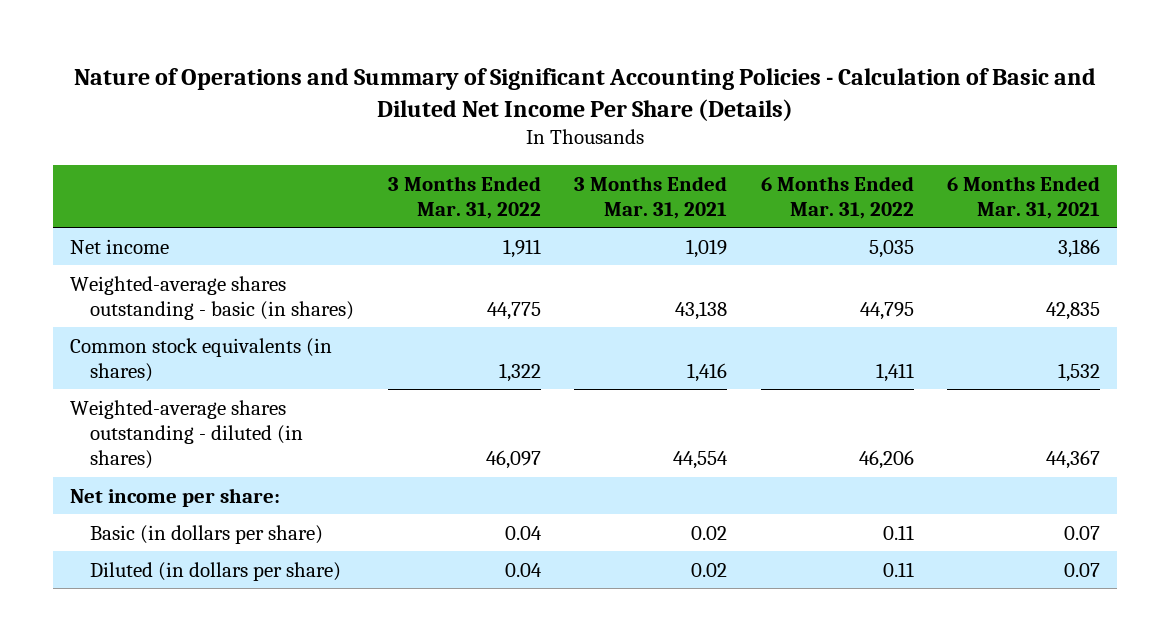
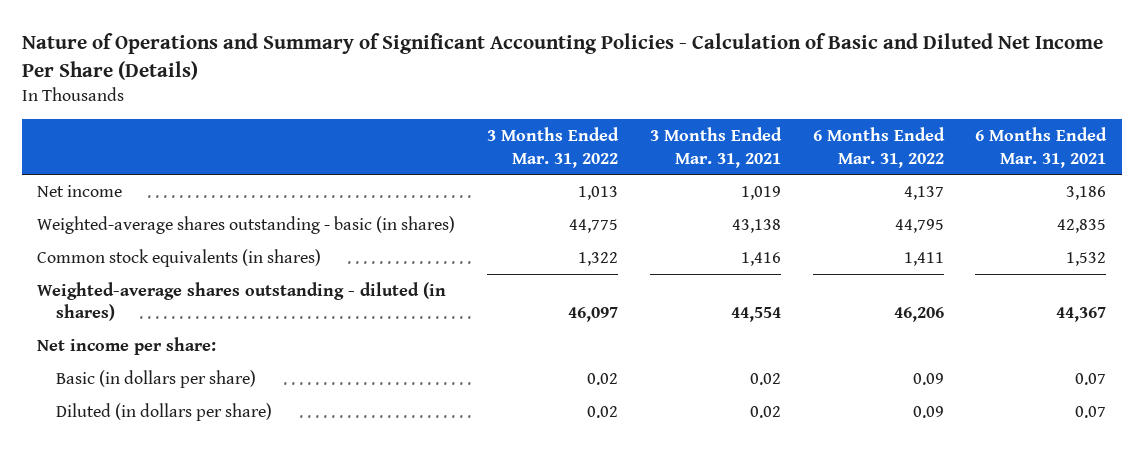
[502,238,541,258] 1,911 -> [578,185,619,200] 1,013
[868,239,914,258] 5,035 -> [903,185,944,200] 4,137
[504,525,542,540] 0.04 -> [587,372,619,385] 0.02
[882,524,914,540] 0.11 -> [912,372,944,385] 0.09
[504,562,542,577] 0.04 -> [587,405,619,418] 0.02
[882,561,914,577] 0.11 -> [912,405,944,418] 0.09

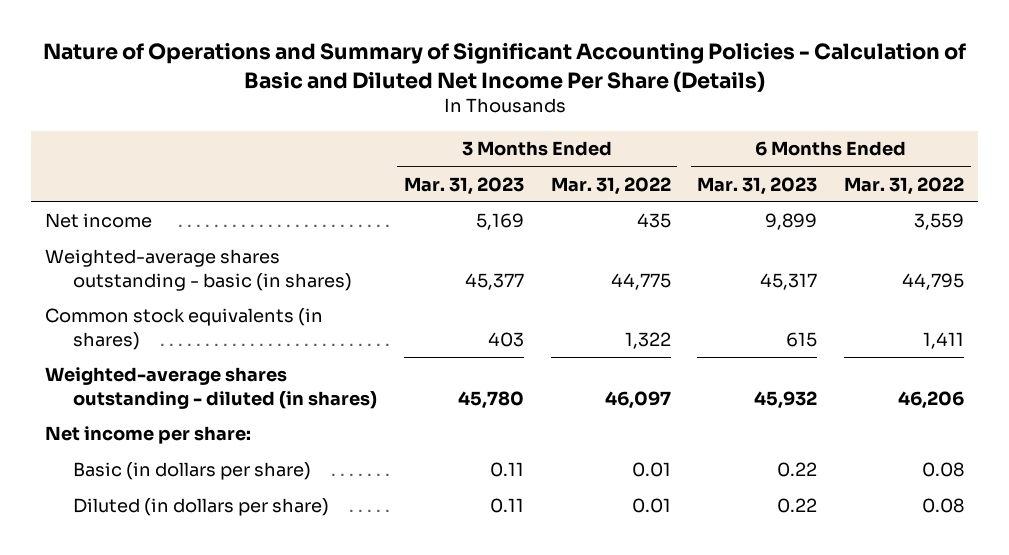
[649,127,782,168] 3 Months Ended Mar. 31, 2021 -> none
[975,127,1108,168] 6 Months Ended Mar. 31, 2021 -> none
none -> [403,176,524,195] Mar. 31, 2023
none -> [697,176,818,195] Mar. 31, 2023
[578,185,619,200] 1,013 -> [636,213,671,229] 435
[903,185,944,200] 4,137 -> [914,213,965,231] 3,559
[587,372,619,385] 0.02 -> [631,462,671,478] 0.01
[912,372,944,385] 0.09 -> [922,462,965,478] 0.08
[587,405,619,418] 0.02 -> [631,498,671,514] 0.01
[912,405,944,418] 0.09 -> [922,498,965,514] 0.08

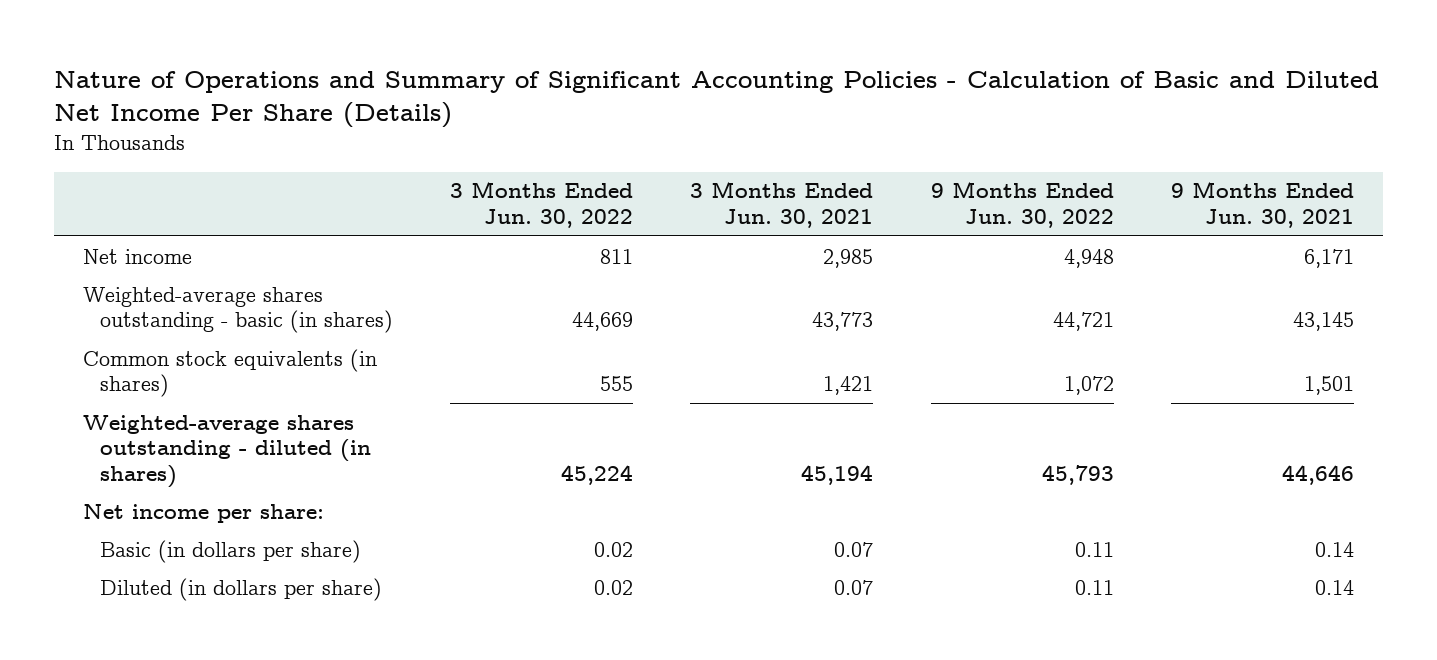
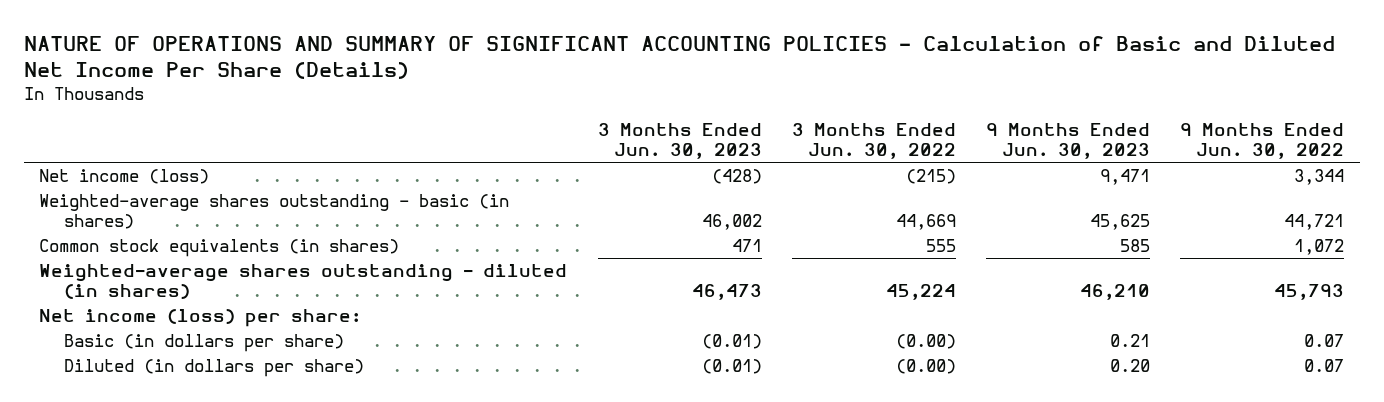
[54,70,1380,129] Nature of Operations and Summary of Significant Accounting Policies - Calculation of Basic and Diluted Net Income Per Share (Details) -> [24,35,1336,80] NATURE OF OPERATIONS AND SUMMARY OF SIGNIFICANT ACCOUNTING POLICIES - Calculation of Basic and Diluted Net Income Per Share (Details)
[690,181,874,229] 3 Months Ended Jun. 30, 2021 -> none
[1171,181,1355,229] 9 Months Ended Jun. 30, 2021 -> none
none -> [597,123,762,160] 3 Months Ended Jun. 30, 2023
none -> [986,123,1151,160] 9 Months Ended Jun. 30, 2023
[82,248,192,264] Net income -> [39,169,210,185] Net income (loss)
[599,248,633,264] 811 -> [905,169,956,185] (215)
[1063,248,1114,268] 4,948 -> [1294,169,1345,186] 3,344
[82,503,324,523] Net income per share: -> [39,309,362,328] Net income (loss) per share:
[593,541,633,557] 0.02 -> [895,334,956,350] (0.00)
[1074,541,1114,557] 0.11 -> [1304,334,1345,348] 0.07
[593,579,633,595] 0.02 -> [895,359,956,375] (0.00)
[1074,579,1114,595] 0.11 -> [1304,359,1345,373] 0.07

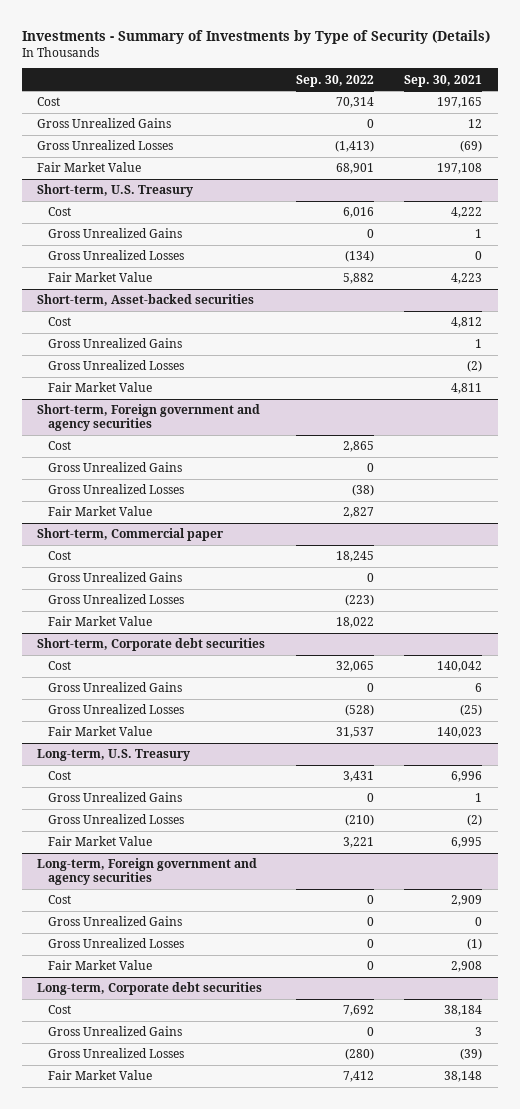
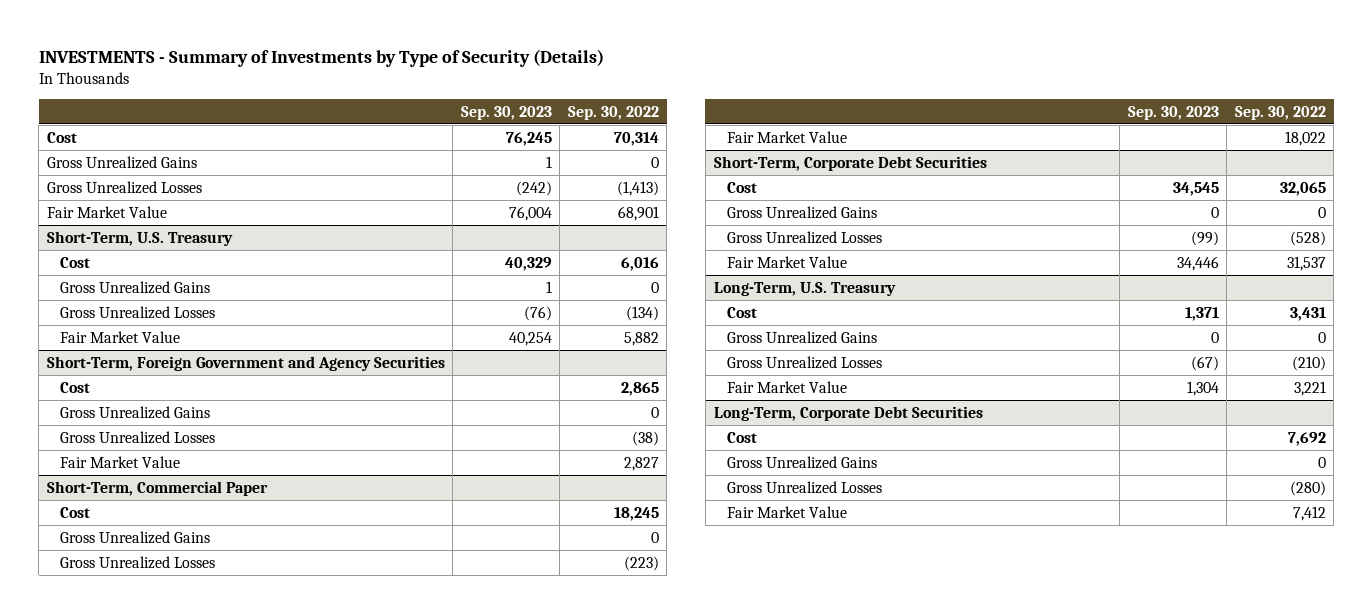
[22,29,491,44] Investments - Summary of Investments by Type of Security (Details) -> [38,48,604,67] INVESTMENTS - Summary of Investments by Type of Security (Details)
[404,74,483,87] Sep. 30, 2021 -> none
none -> [460,105,552,120] Sep. 30, 2023
[37,184,194,198] Short-term, U.S. Treasury -> [46,230,233,246] Short-Term, U.S. Treasury
[37,294,255,307] Short-term, Asset-backed securities -> none
[48,317,72,327] Cost -> none
[48,338,183,349] Gross Unrealized Gains -> none
[48,360,185,371] Gross Unrealized Losses -> none
[48,382,153,393] Fair Market Value -> none
[37,404,261,432] Short-term, Foreign government and agency securities -> [46,355,445,371] Short-Term, Foreign Government and Agency Securities
[37,528,225,542] Short-term, Commercial paper -> [46,480,268,496] Short-Term, Commercial Paper
[37,638,266,652] Short-term, Corporate debt securities -> [713,155,987,171] Short-Term, Corporate Debt Securities
[37,749,191,762] Long-term, U.S. Treasury -> [713,281,896,296] Long-Term, U.S. Treasury
[37,858,258,886] Long-term, Foreign government and agency securities -> none
[48,895,72,905] Cost -> none
[48,916,183,927] Gross Unrealized Gains -> none
[48,938,185,949] Gross Unrealized Losses -> none
[48,960,153,971] Fair Market Value -> none
[37,982,263,996] Long-term, Corporate debt securities -> [713,405,983,421] Long-Term, Corporate Debt Securities

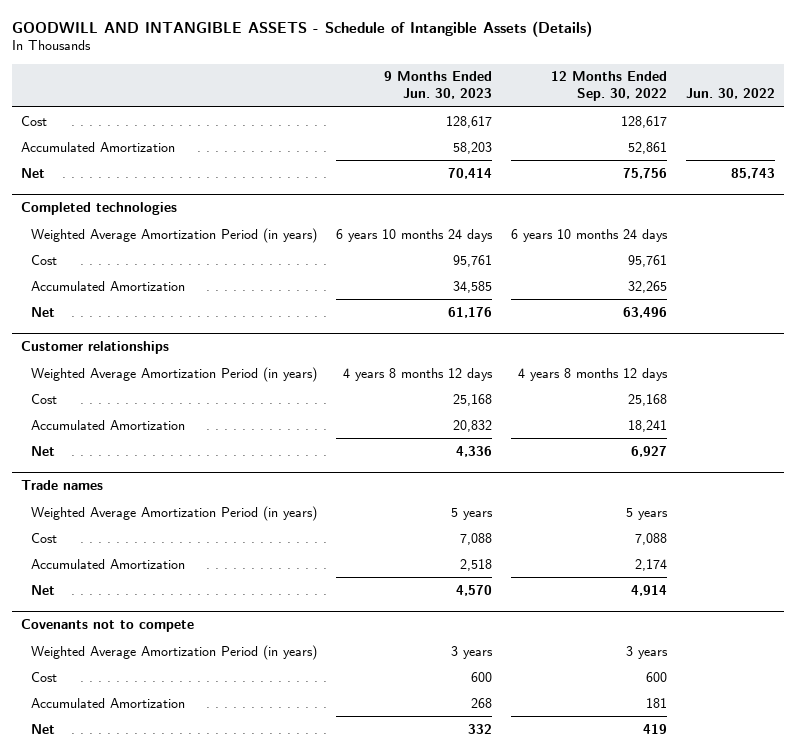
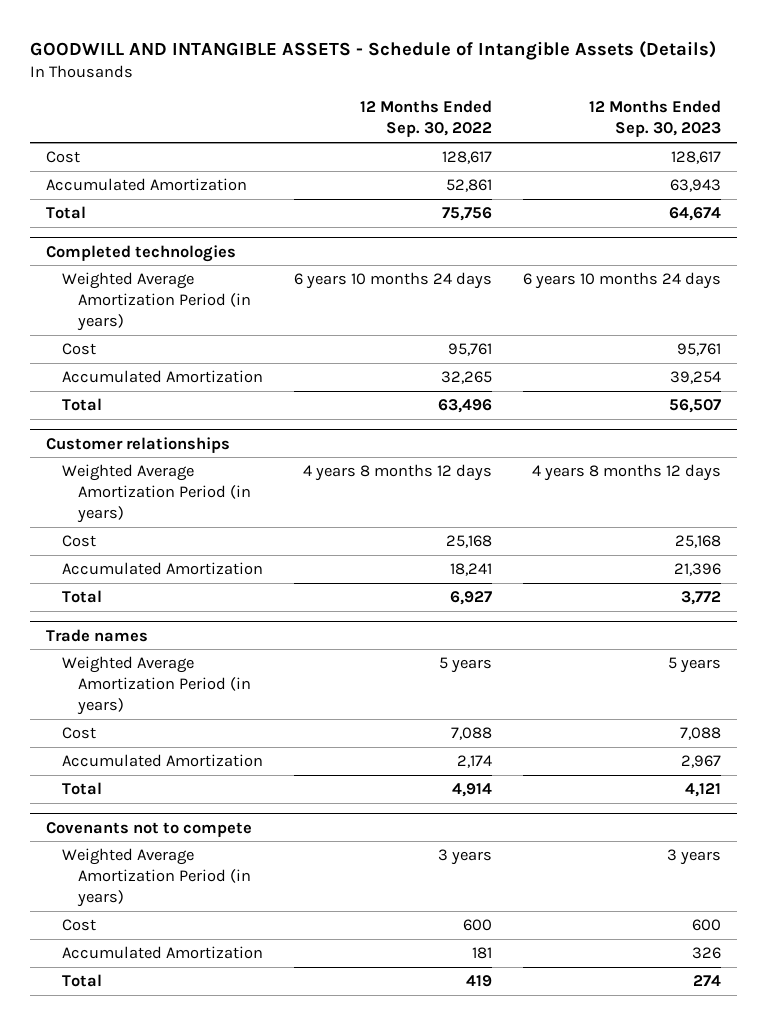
[384,71,493,100] 9 Months Ended Jun. 30, 2023 -> none
[685,88,775,100] Jun. 30, 2022 -> none
none -> [589,100,722,138] 12 Months Ended Sep. 30, 2023
[21,167,46,178] Net -> [45,206,86,220] Total
[31,306,56,317] Net -> [61,398,102,412] Total
[31,445,56,456] Net -> [61,590,102,604] Total
[31,584,56,595] Net -> [61,782,102,796] Total
[31,723,56,734] Net -> [61,974,102,988] Total

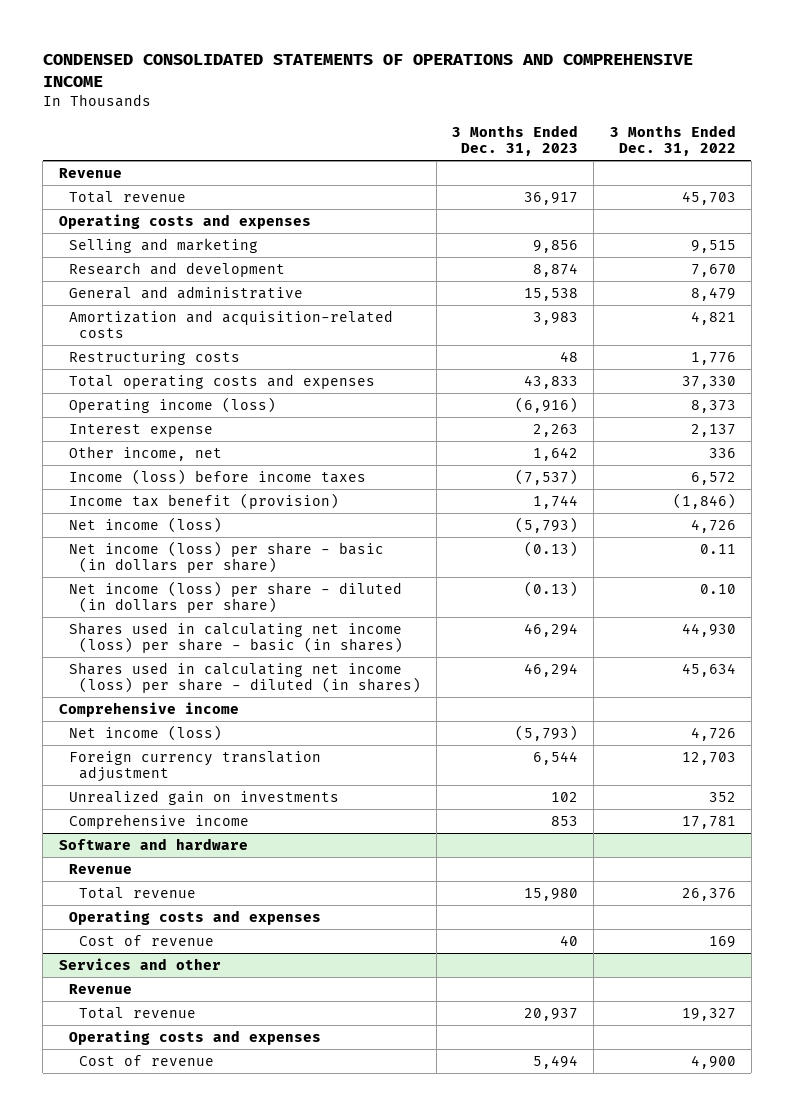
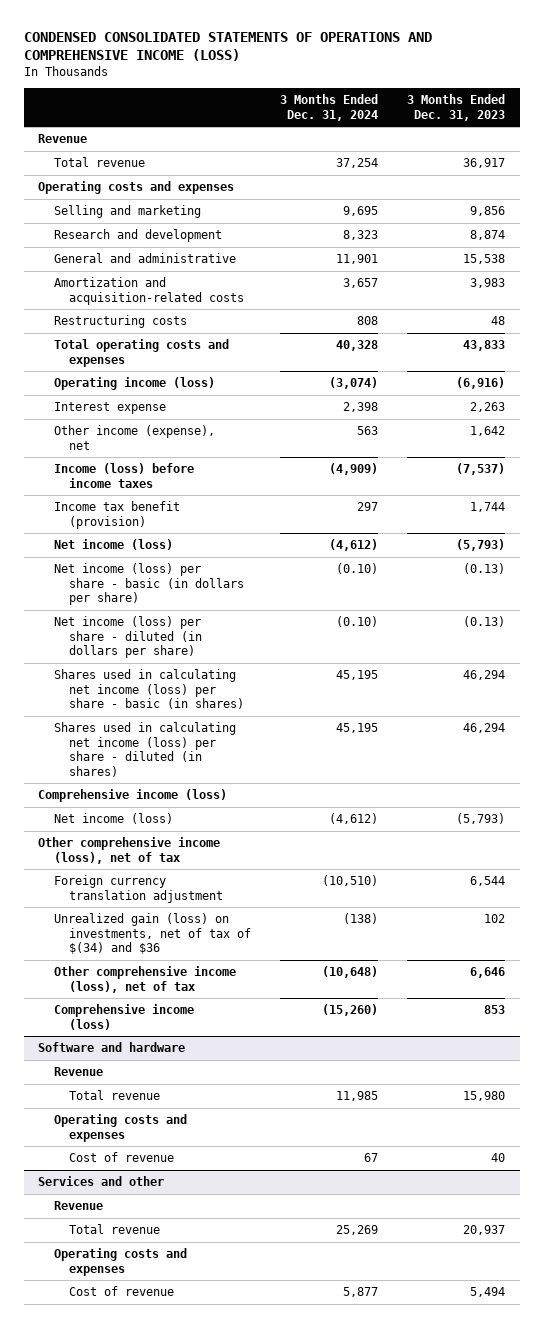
[42,53,693,87] CONDENSED CONSOLIDATED STATEMENTS OF OPERATIONS AND COMPREHENSIVE INCOME -> [23,32,432,62] CONDENSED CONSOLIDATED STATEMENTS OF OPERATIONS AND COMPREHENSIVE INCOME (LOSS)
[609,125,736,157] 3 Months Ended Dec. 31, 2022 -> none
none -> [280,94,379,121] 3 Months Ended Dec. 31, 2024
[68,445,222,461] Other income, net -> [53,425,215,450] Other income (expense), net
[58,701,239,717] Comprehensive income -> [38,789,228,803] Comprehensive income (loss)
none -> [38,837,221,864] Other comprehensive income (loss), net of tax
[68,789,339,805] Unrealized gain on investments -> [53,913,252,955] Unrealized gain (loss) on investments, net of tax of $(34) and $36
none -> [53,966,236,993] Other comprehensive income (loss), net of tax
[68,813,249,829] Comprehensive income -> [53,1004,194,1030] Comprehensive income (loss)

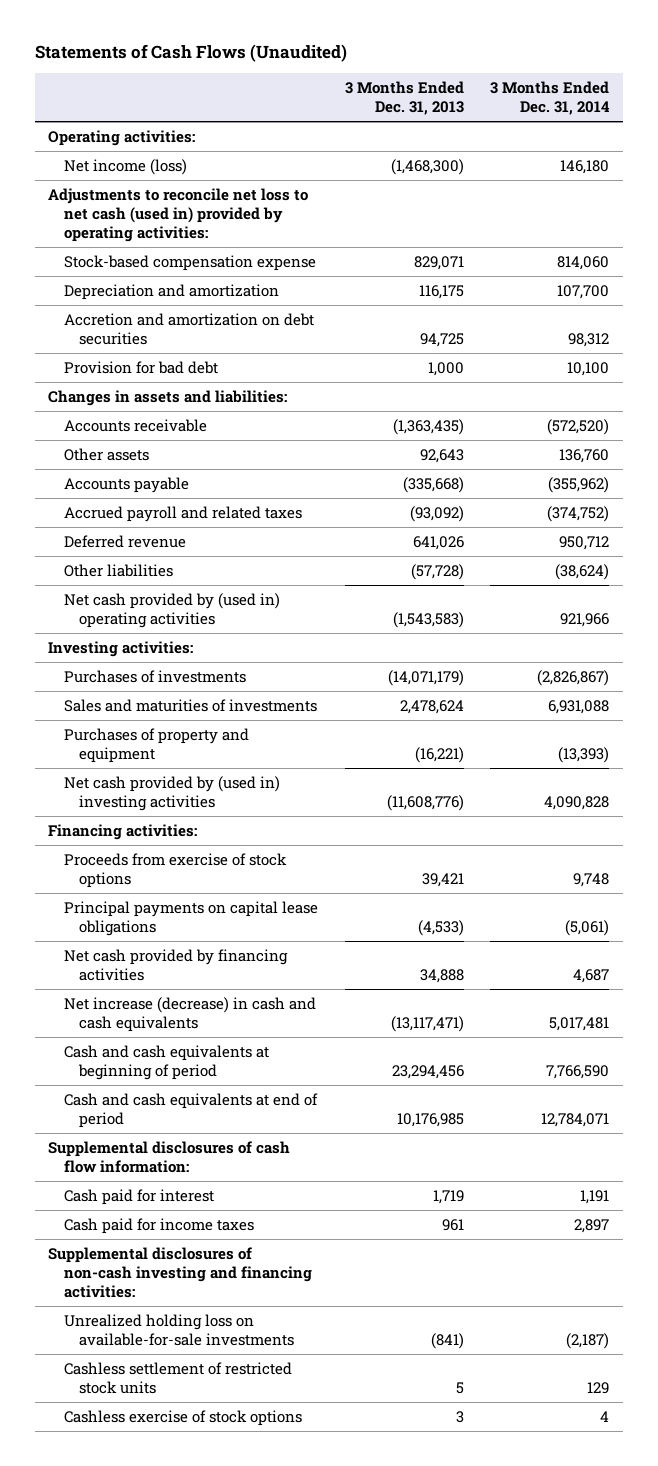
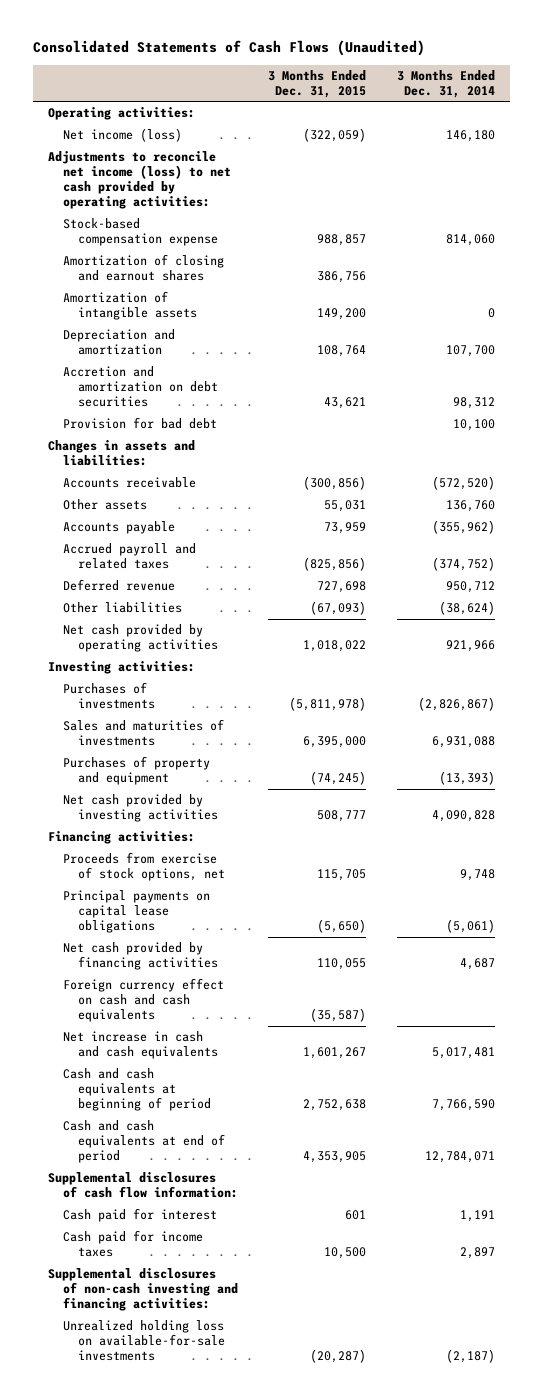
[34,44,347,63] Statements of Cash Flows (Unaudited) -> [33,40,426,57] Consolidated Statements of Cash Flows (Unaudited)
[344,80,464,115] 3 Months Ended Dec. 31, 2013 -> none
none -> [268,69,367,98] 3 Months Ended Dec. 31, 2015
[48,187,309,242] Adjustments to reconcile net loss to net cash (used in) provided by operating activities: -> [48,151,232,209] Adjustments to reconcile net income (loss) to net cash provided by operating activities:
none -> [63,254,225,282] Amortization of closing and earnout shares
none -> [63,291,197,321] Amortization of intangible assets
[63,592,280,628] Net cash provided by (used in) operating activities -> [63,624,218,653] Net cash provided by operating activities
[63,775,280,811] Net cash provided by (used in) investing activities -> [63,794,218,823] Net cash provided by investing activities
[63,852,287,888] Proceeds from exercise of stock options -> [63,852,225,882] Proceeds from exercise of stock options, net
none -> [63,978,225,1023] Foreign currency effect on cash and cash equivalents
[63,996,316,1032] Net increase (decrease) in cash and cash equivalents -> [63,1031,218,1060] Net increase in cash and cash equivalents
[63,1361,292,1394] Cashless settlement of restricted stock units -> none
[63,1409,302,1426] Cashless exercise of stock options -> none

